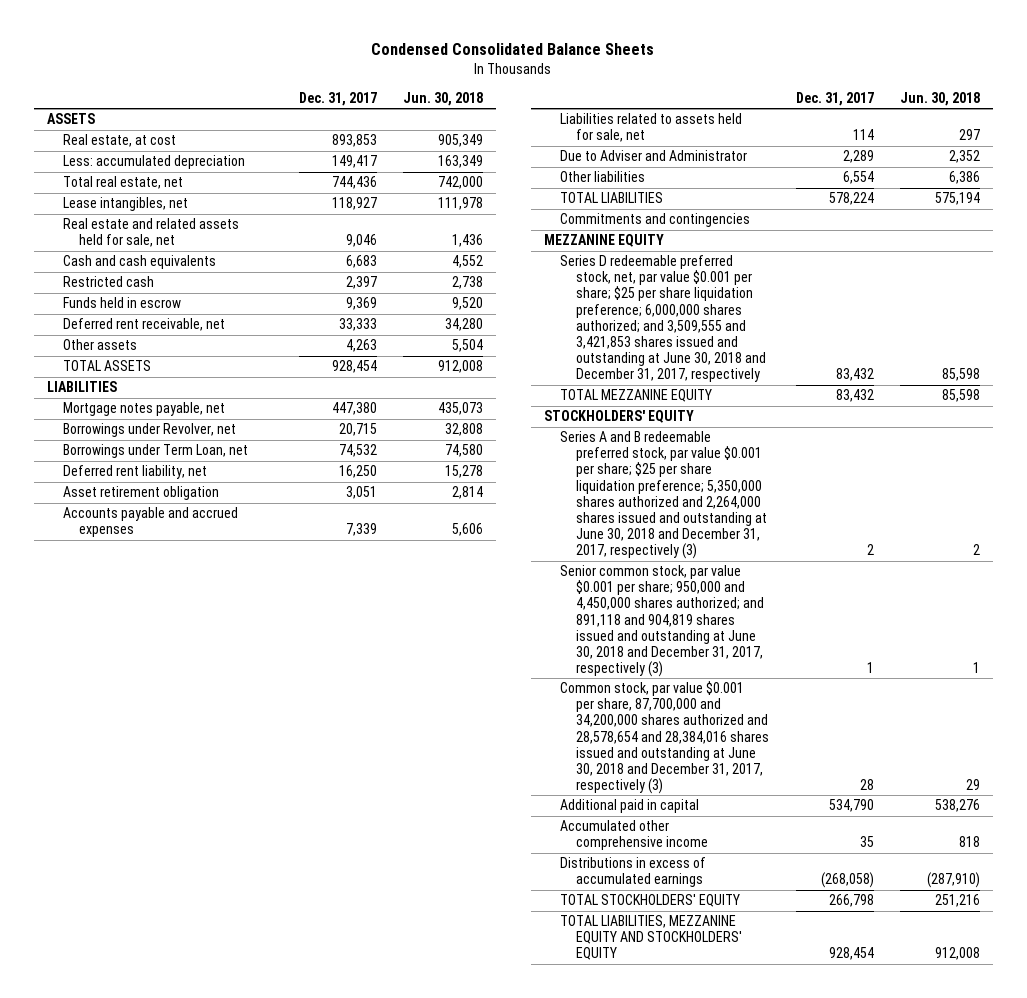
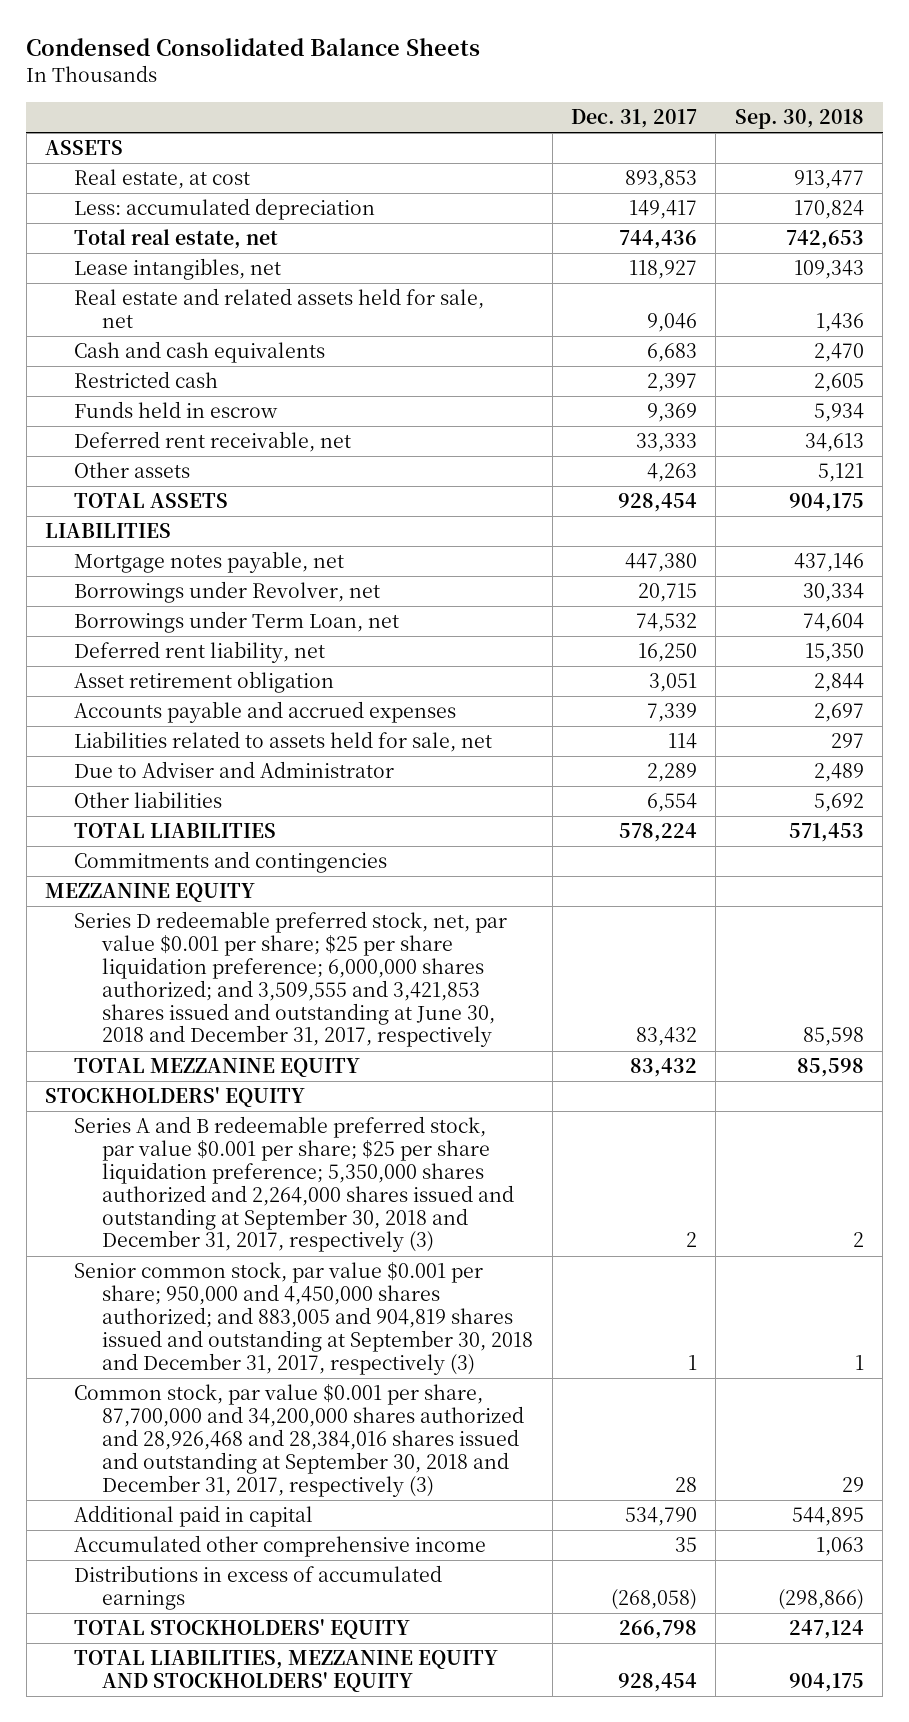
[402,92,483,107] Jun. 30, 2018 -> none
none -> [734,108,864,129] Sep. 30, 2018
[560,431,768,560] Series A and B redeemable preferred stock, par value $0.001 per share; $25 per share liquidation preference; 5,350,000 shares authorized and 2,264,000 shares issued and outstanding at June 30, 2018 and December 31, 2017, respectively (3) -> [73,1116,515,1253] Series A and B redeemable preferred stock, par value $0.001 per share; $25 per share liquidation preference; 5,350,000 shares authorized and 2,264,000 shares issued and outstanding at September 30, 2018 and December 31, 2017, respectively (3)
[560,565,765,677] Senior common stock, par value $0.001 per share; 950,000 and 4,450,000 shares authorized; and 891,118 and 904,819 shares issued and outstanding at June 30, 2018 and December 31, 2017, respectively (3) -> [73,1262,534,1375] Senior common stock, par value $0.001 per share; 950,000 and 4,450,000 shares authorized; and 883,005 and 904,819 shares issued and outstanding at September 30, 2018 and December 31, 2017, respectively (3)
[560,681,770,794] Common stock, par value $0.001 per share, 87,700,000 and 34,200,000 shares authorized and 28,578,654 and 28,384,016 shares issued and outstanding at June 30, 2018 and December 31, 2017, respectively (3) -> [73,1384,525,1497] Common stock, par value $0.001 per share, 87,700,000 and 34,200,000 shares authorized and 28,926,468 and 28,384,016 shares issued and outstanding at September 30, 2018 and December 31, 2017, respectively (3)

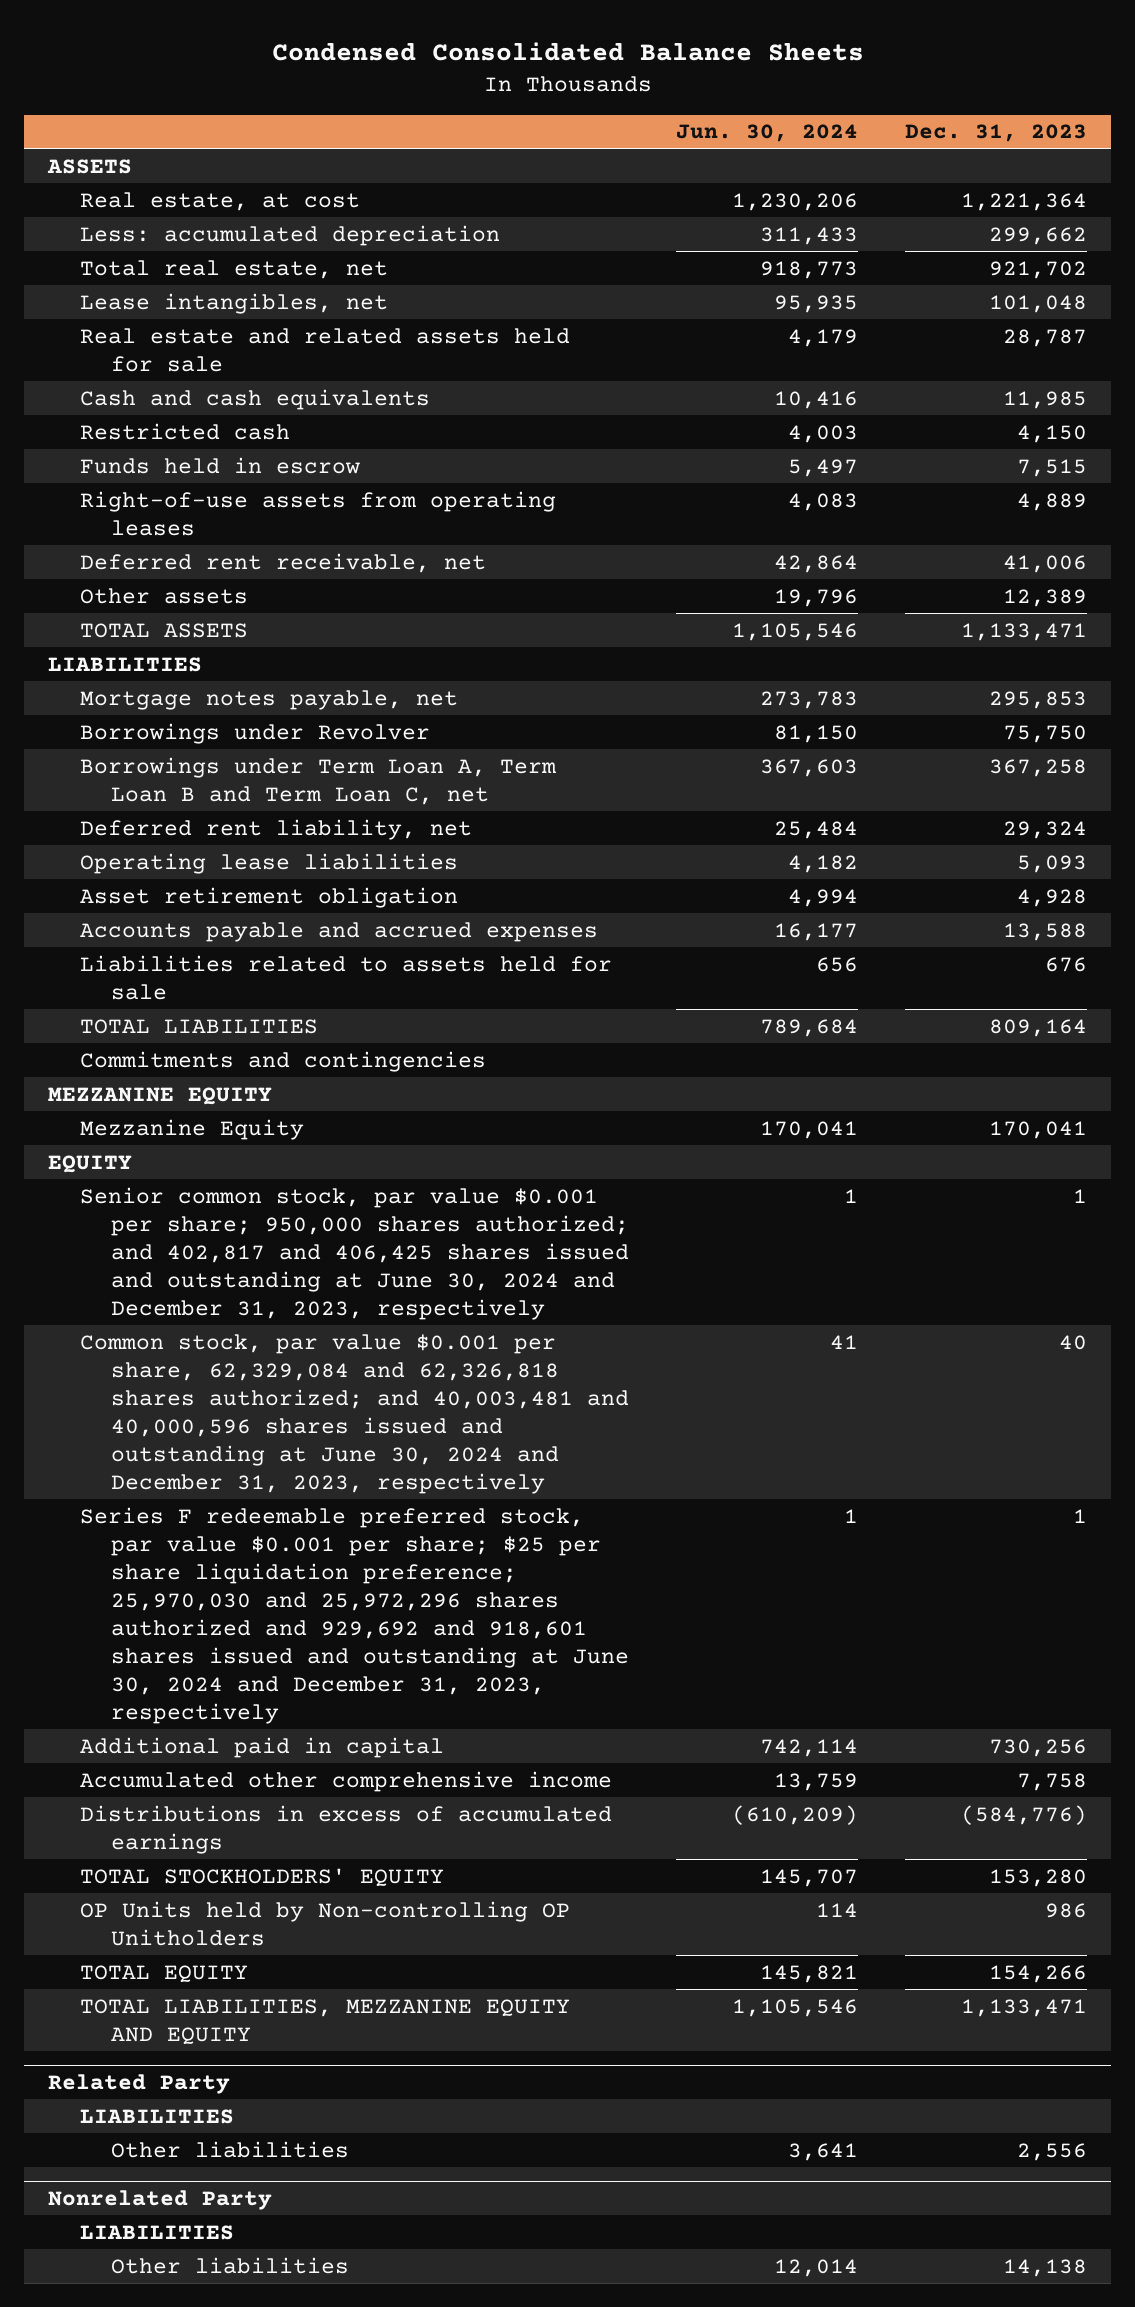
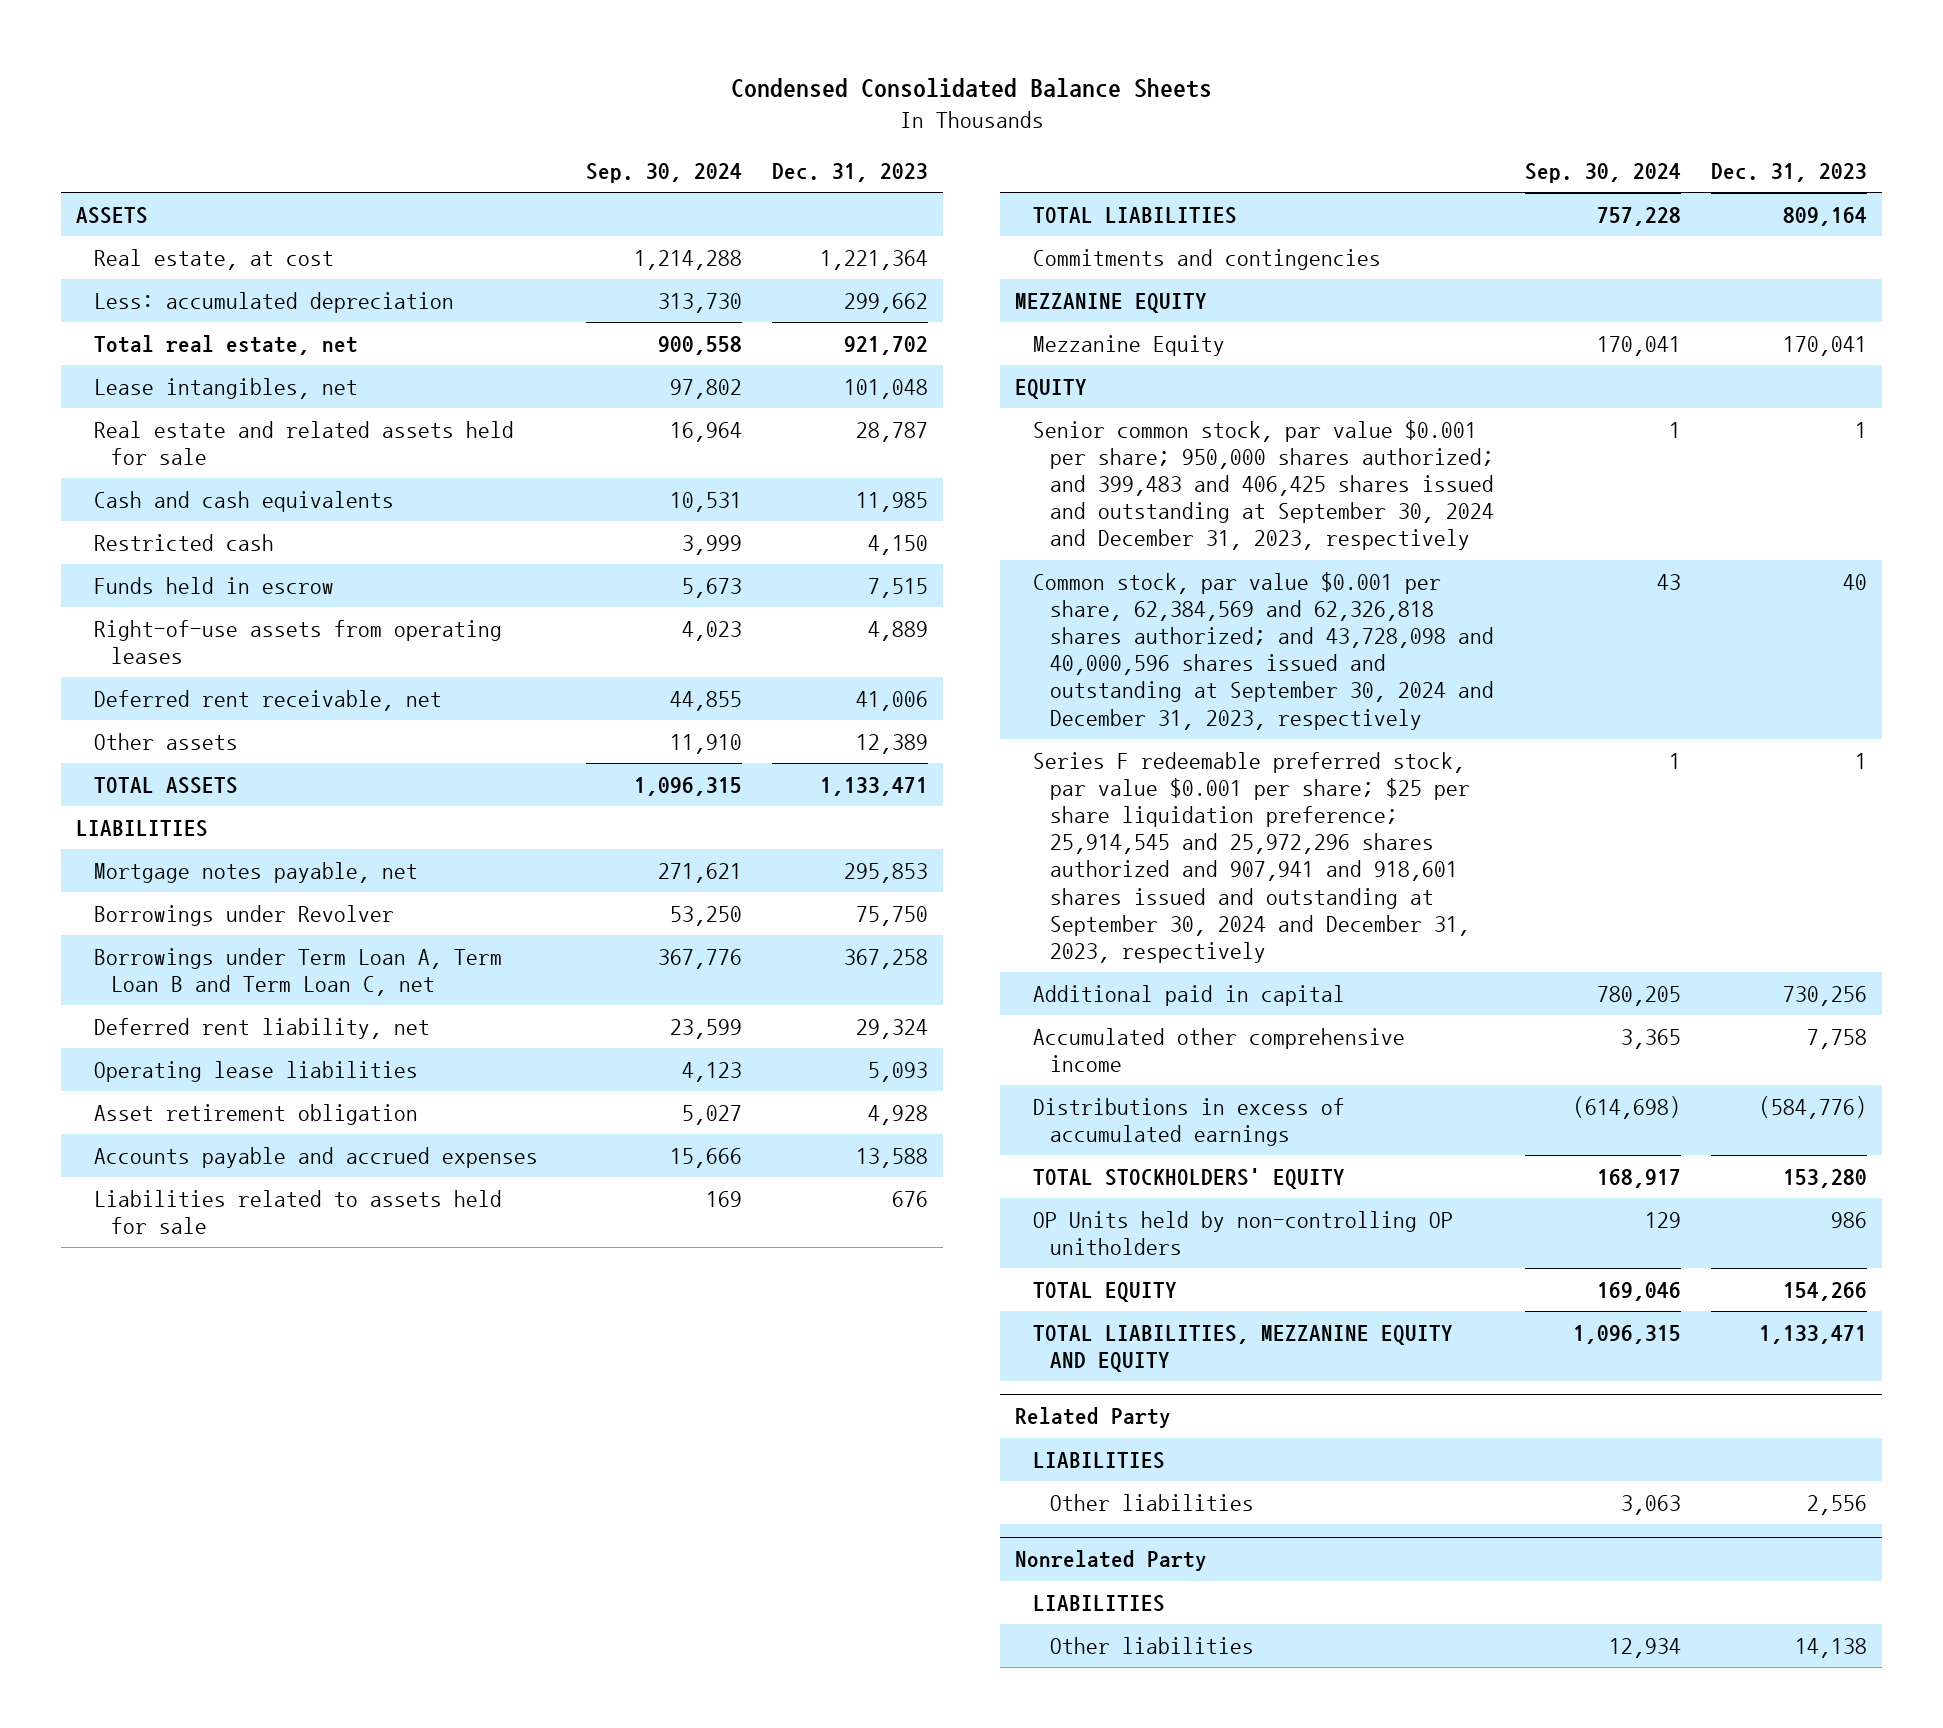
[676,124,859,143] Jun. 30, 2024 -> none
none -> [585,162,742,183] Sep. 30, 2024
[79,1186,630,1320] Senior common stock, par value $0.001 per share; 950,000 shares authorized; and 402,817 and 406,425 shares issued and outstanding at June 30, 2024 and December 31, 2023, respectively -> [1032,419,1495,551] Senior common stock, par value $0.001 per share; 950,000 shares authorized; and 399,483 and 406,425 shares issued and outstanding at September 30, 2024 and December 31, 2023, respectively
[79,1333,630,1494] Common stock, par value $0.001 per share, 62,329,084 and 62,326,818 shares authorized; and 40,003,481 and 40,000,596 shares issued and outstanding at June 30, 2024 and December 31, 2023, respectively -> [1032,571,1495,730] Common stock, par value $0.001 per share, 62,384,569 and 62,326,818 shares authorized; and 43,728,098 and 40,000,596 shares issued and outstanding at September 30, 2024 and December 31, 2023, respectively
[79,1506,630,1725] Series F redeemable preferred stock, par value $0.001 per share; $25 per share liquidation preference; 25,970,030 and 25,972,296 shares authorized and 929,692 and 918,601 shares issued and outstanding at June 30, 2024 and December 31, 2023, respectively -> [1032,751,1471,964] Series F redeemable preferred stock, par value $0.001 per share; $25 per share liquidation preference; 25,914,545 and 25,972,296 shares authorized and 907,941 and 918,601 shares issued and outstanding at September 30, 2024 and December 31, 2023, respectively
[79,1900,570,1946] OP Units held by Non-controlling OP Unitholders -> [1032,1210,1453,1255] OP Units held by non-controlling OP unitholders

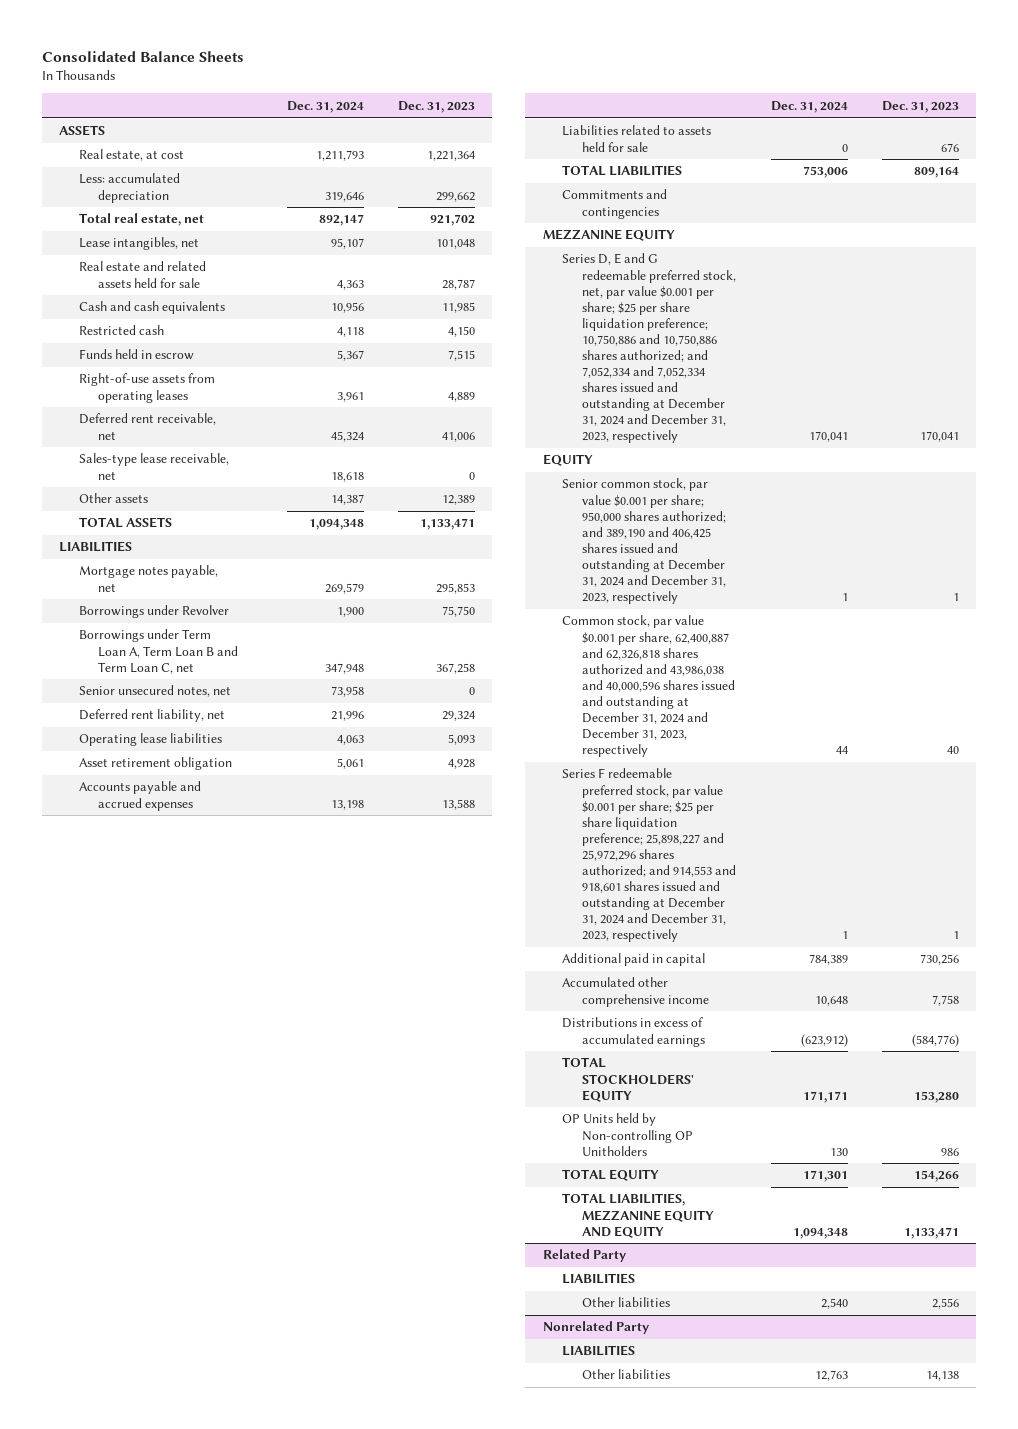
[730,78,1212,99] Condensed Consolidated Balance Sheets -> [41,51,244,63] Consolidated Balance Sheets
[585,162,742,183] Sep. 30, 2024 -> none
none -> [286,100,364,113] Dec. 31, 2024
none -> [78,453,229,480] Sales-type lease receivable, net
none -> [78,685,231,698] Senior unsecured notes, net
[1032,334,1225,356] Mezzanine Equity -> [562,253,737,444] Series D, E and G redeemable preferred stock, net, par value $0.001 per share; $25 per share liquidation preference; 10,750,886 and 10,750,886 shares authorized; and 7,052,334 and 7,052,334 shares issued and outstanding at December 31, 2024 and December 31, 2023, respectively
[1032,419,1495,551] Senior common stock, par value $0.001 per share; 950,000 shares authorized; and 399,483 and 406,425 shares issued and outstanding at September 30, 2024 and December 31, 2023, respectively -> [562,478,727,604] Senior common stock, par value $0.001 per share; 950,000 shares authorized; and 389,190 and 406,425 shares issued and outstanding at December 31, 2024 and December 31, 2023, respectively
[1032,571,1495,730] Common stock, par value $0.001 per share, 62,384,569 and 62,326,818 shares authorized; and 43,728,098 and 40,000,596 shares issued and outstanding at September 30, 2024 and December 31, 2023, respectively -> [562,615,736,758] Common stock, par value $0.001 per share, 62,400,887 and 62,326,818 shares authorized and 43,986,038 and 40,000,596 shares issued and outstanding at December 31, 2024 and December 31, 2023, respectively
[1032,751,1471,964] Series F redeemable preferred stock, par value $0.001 per share; $25 per share liquidation preference; 25,914,545 and 25,972,296 shares authorized and 907,941 and 918,601 shares issued and outstanding at September 30, 2024 and December 31, 2023, respectively -> [562,768,737,943] Series F redeemable preferred stock, par value $0.001 per share; $25 per share liquidation preference; 25,898,227 and 25,972,296 shares authorized; and 914,553 and 918,601 shares issued and outstanding at December 31, 2024 and December 31, 2023, respectively
[1032,1210,1453,1255] OP Units held by non-controlling OP unitholders -> [562,1113,694,1156] OP Units held by Non-controlling OP Unitholders

